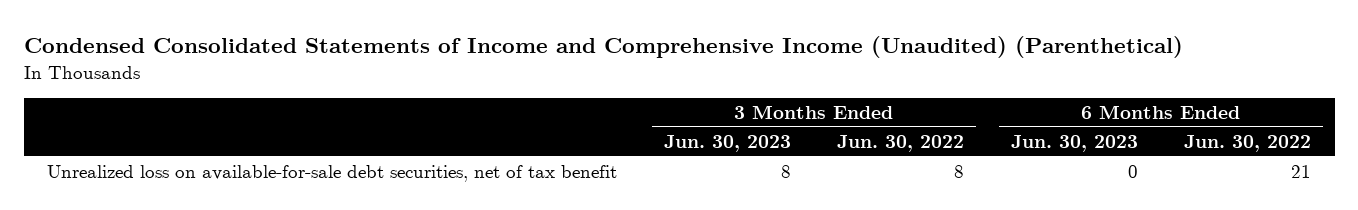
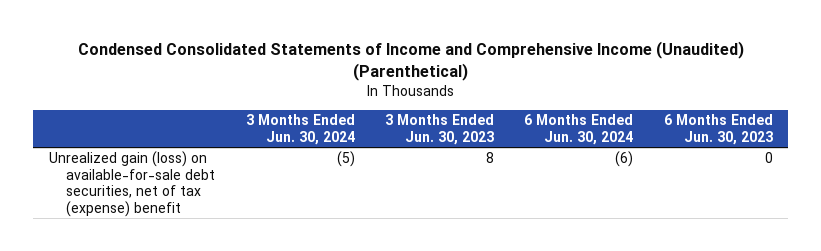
[837,134,965,152] Jun. 30, 2022 -> none
[1184,134,1312,152] Jun. 30, 2022 -> none
none -> [245,114,355,145] 3 Months Ended Jun. 30, 2024
none -> [524,114,634,145] 6 Months Ended Jun. 30, 2024
[46,165,617,183] Unrealized loss on available-for-sale debt securities, net of tax benefit -> [48,151,216,217] Unrealized gain (loss) on available-for-sale debt securities, net of tax (expense) benefit

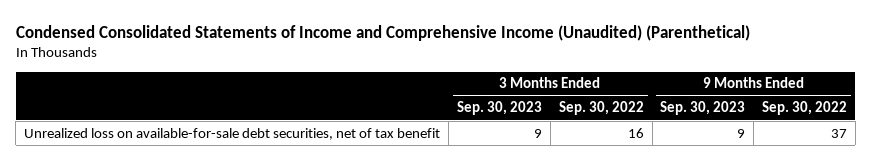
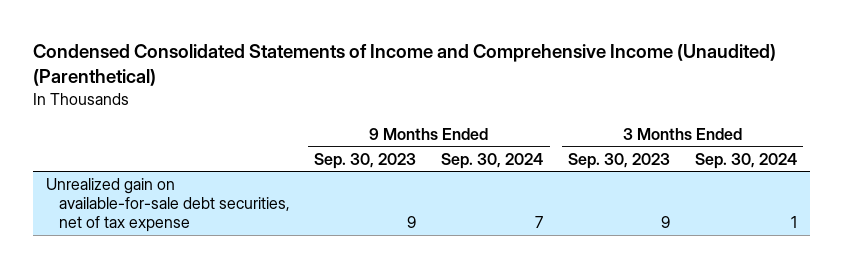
[558,101,644,116] Sep. 30, 2022 -> none
[762,101,848,116] Sep. 30, 2022 -> none
none -> [441,152,544,169] Sep. 30, 2024
none -> [695,152,798,169] Sep. 30, 2024
[24,127,441,140] Unrealized loss on available-for-sale debt securities, net of tax benefit -> [45,178,290,233] Unrealized gain on available-for-sale debt securities, net of tax expense

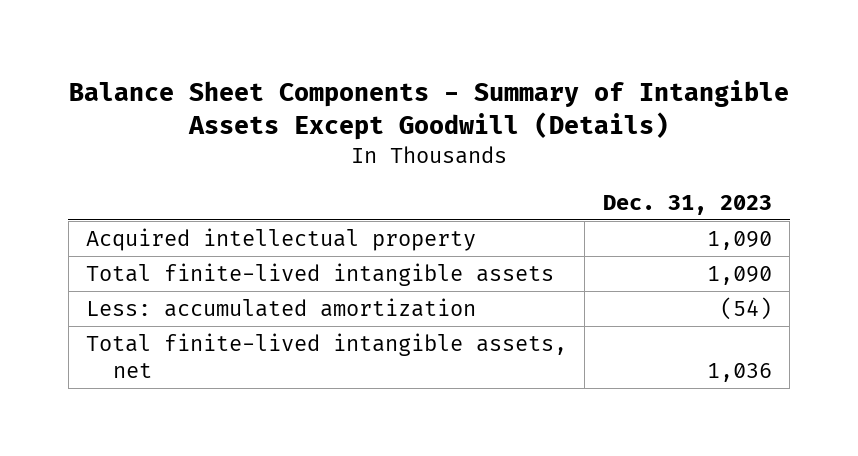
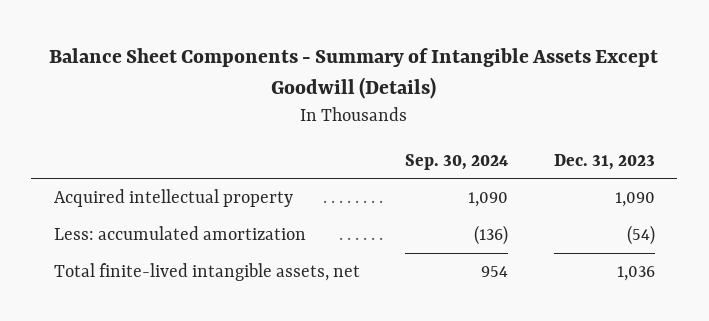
none -> [405,153,509,170] Sep. 30, 2024
[86,263,555,287] Total finite-lived intangible assets -> none

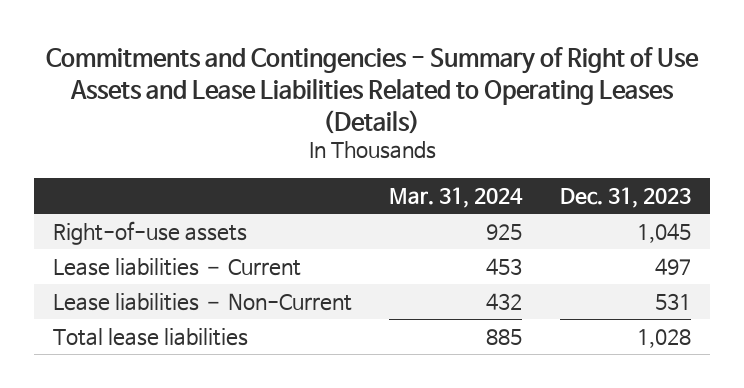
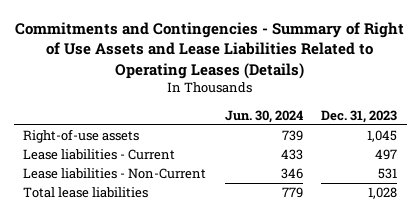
[389,186,524,208] Mar. 31, 2024 -> none
none -> [224,109,303,123] Jun. 30, 2024
[52,257,301,276] Lease liabilities － Current -> [22,149,175,161] Lease liabilities - Current
[52,292,352,311] Lease liabilities － Non-Current -> [22,168,206,180] Lease liabilities - Non-Current

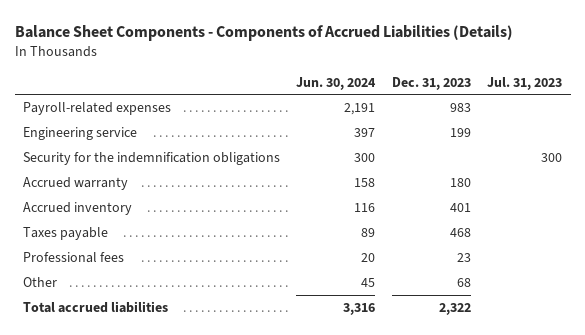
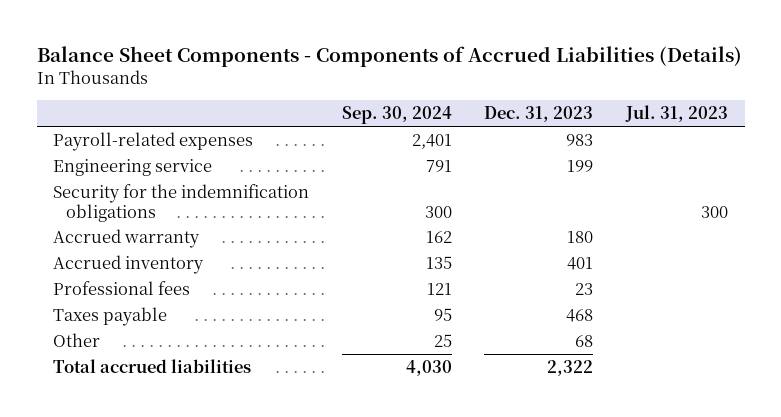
[296,76,377,90] Jun. 30, 2024 -> none
none -> [341,106,452,125] Sep. 30, 2024
[22,226,108,240] Taxes payable -> [53,306,168,326] Taxes payable

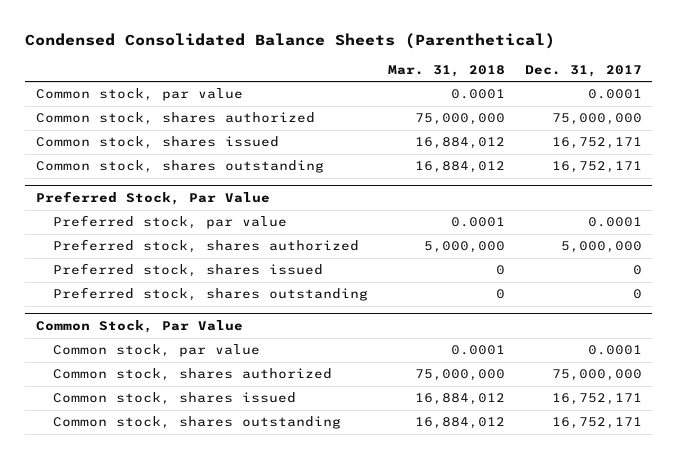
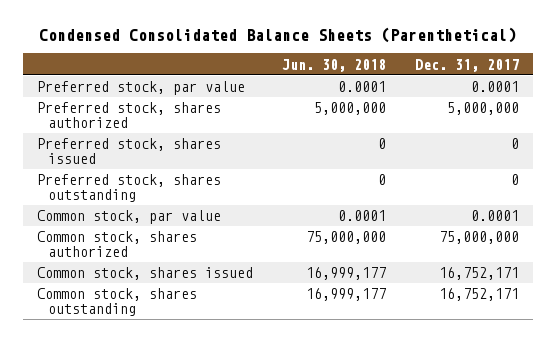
[388,64,506,77] Mar. 31, 2018 -> none
none -> [282,58,387,72] Jun. 30, 2018
[35,88,243,102] Common stock, par value -> none
[35,112,315,126] Common stock, shares authorized -> none
[35,136,279,150] Common stock, shares issued -> none
[35,160,324,174] Common stock, shares outstanding -> none
[35,191,270,206] Preferred Stock, Par Value -> none
[35,320,243,334] Common Stock, Par Value -> none

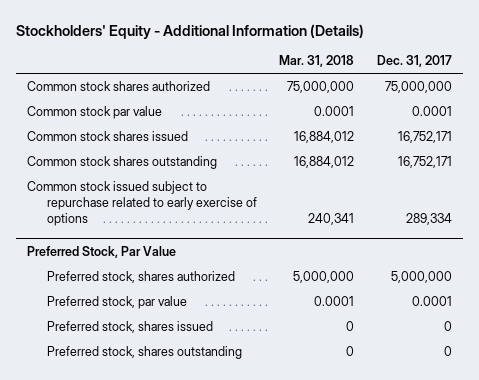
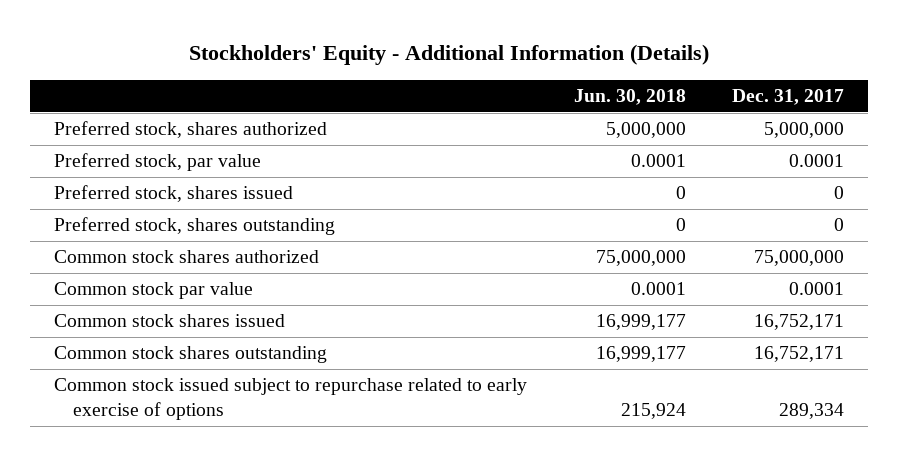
[279,55,355,68] Mar. 31, 2018 -> none
none -> [573,88,686,105] Jun. 30, 2018
none -> [53,121,327,139] Preferred stock, shares authorized
none -> [53,153,261,172] Preferred stock, par value
none -> [53,185,293,203] Preferred stock, shares issued
none -> [53,217,335,236] Preferred stock, shares outstanding
[27,246,177,259] Preferred Stock, Par Value -> none
[46,271,235,284] Preferred stock, shares authorized -> none
[46,296,187,310] Preferred stock, par value -> none
[46,321,213,334] Preferred stock, shares issued -> none
[46,346,242,360] Preferred stock, shares outstanding -> none

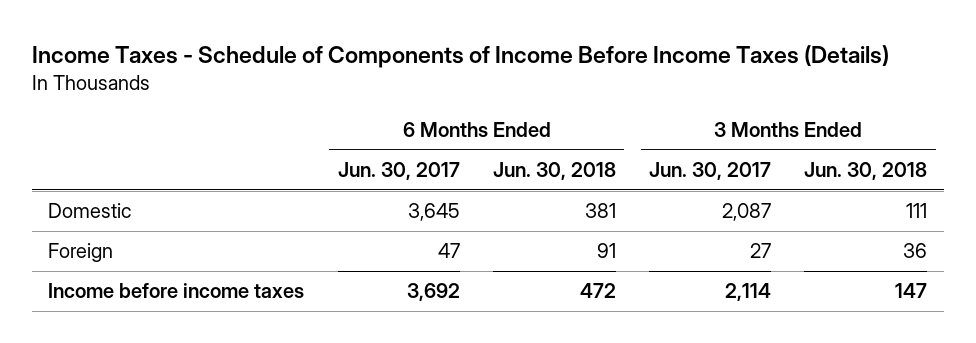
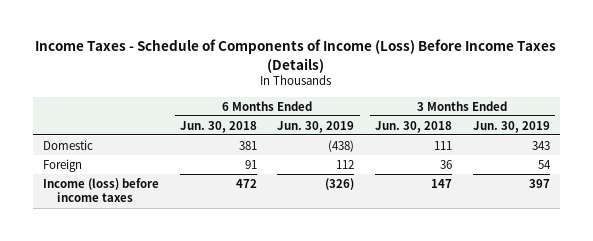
[31,44,889,68] Income Taxes - Schedule of Components of Income Before Income Taxes (Details) -> [35,39,557,73] Income Taxes - Schedule of Components of Income (Loss) Before Income Taxes (Details)
[337,161,460,180] Jun. 30, 2017 -> none
[649,161,772,180] Jun. 30, 2017 -> none
none -> [277,120,355,133] Jun. 30, 2019
none -> [472,120,550,133] Jun. 30, 2019
[48,283,305,299] Income before income taxes -> [43,177,160,203] Income (loss) before income taxes

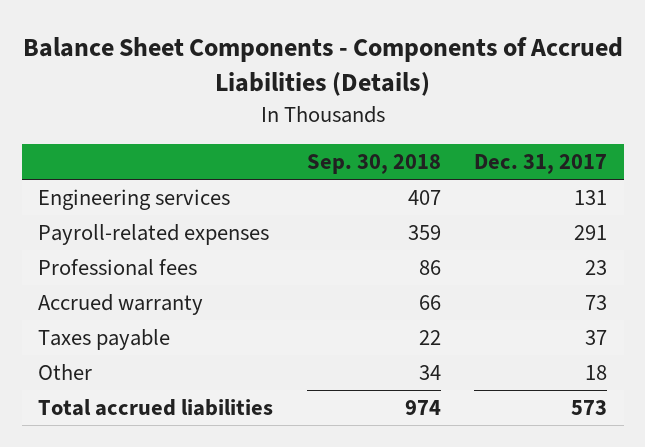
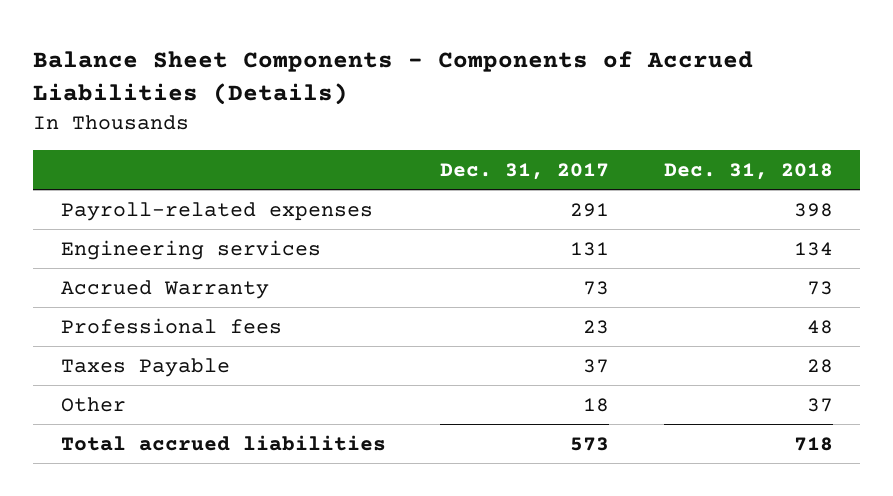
[306,154,441,175] Sep. 30, 2018 -> none
none -> [663,163,833,181] Dec. 31, 2018
[38,189,231,211] Engineering services -> [60,239,321,260] Engineering services
none -> [60,279,269,299] Accrued Warranty
[38,294,204,316] Accrued warranty -> none
[38,329,171,351] Taxes payable -> [60,357,230,377] Taxes Payable

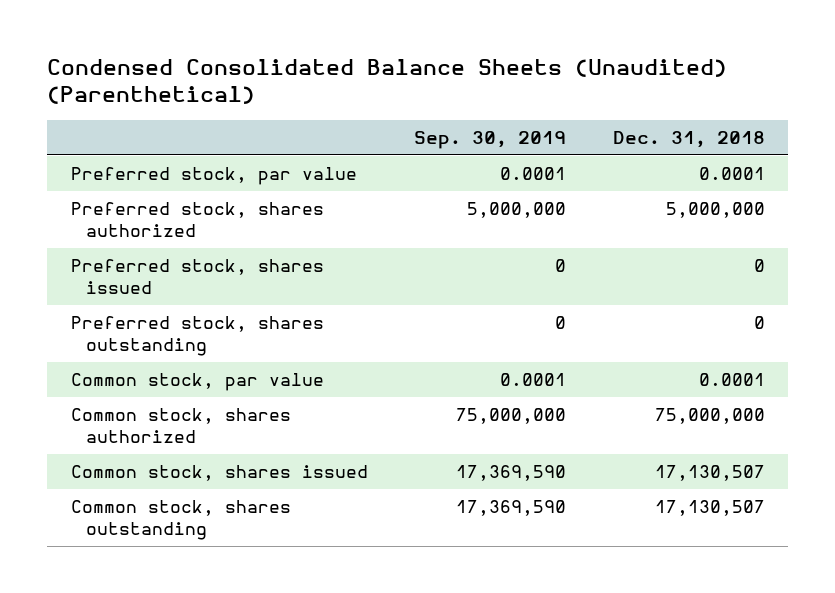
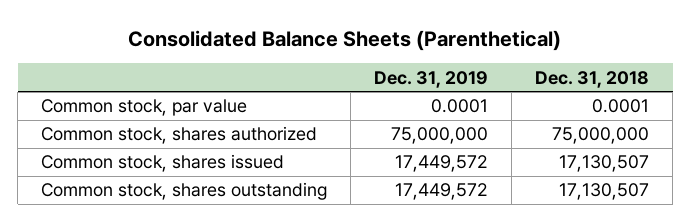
[47,58,728,105] Condensed Consolidated Balance Sheets (Unaudited) (Parenthetical) -> [128,29,562,51] Consolidated Balance Sheets (Parenthetical)
[414,131,567,150] Sep. 30, 2019 -> none
none -> [374,70,489,88] Dec. 31, 2019
[70,167,357,186] Preferred stock, par value -> none
[70,202,324,238] Preferred stock, shares authorized -> none
[70,259,324,295] Preferred stock, shares issued -> none
[70,316,324,357] Preferred stock, shares outstanding -> none

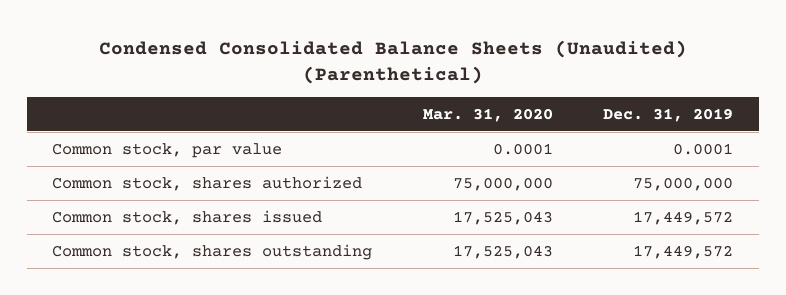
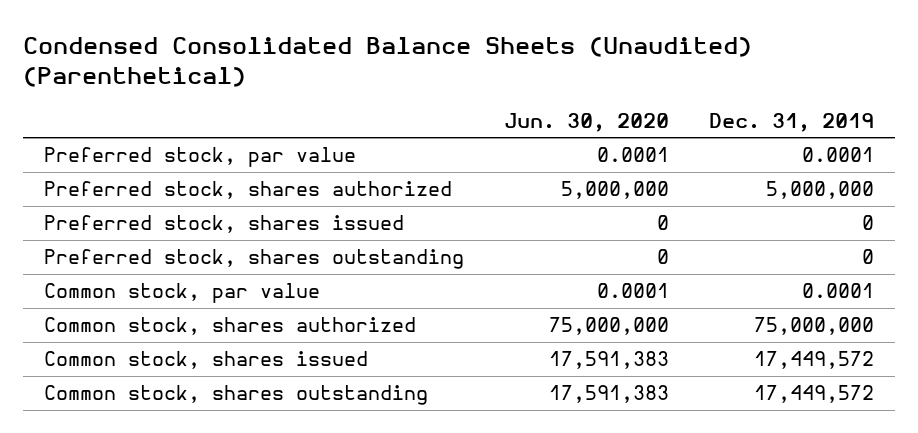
[422,107,553,122] Mar. 31, 2020 -> none
none -> [503,112,669,132] Jun. 30, 2020
none -> [43,147,356,168] Preferred stock, par value
none -> [43,181,452,200] Preferred stock, shares authorized
none -> [43,215,404,234] Preferred stock, shares issued
none -> [43,249,464,270] Preferred stock, shares outstanding

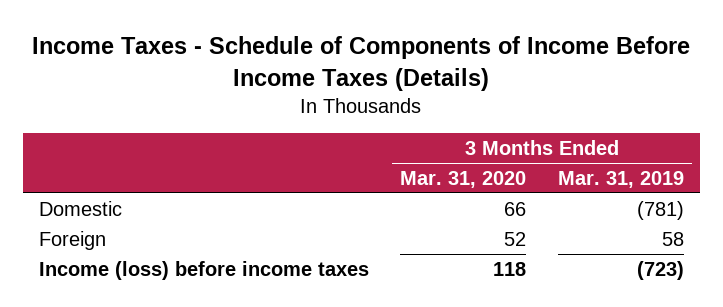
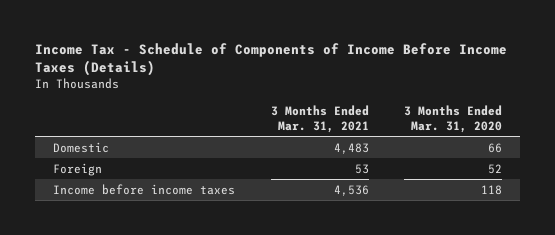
[32,36,691,91] Income Taxes - Schedule of Components of Income Before Income Taxes (Details) -> [35,42,508,77] Income Tax - Schedule of Components of Income Before Income Taxes (Details)
[558,170,685,188] Mar. 31, 2019 -> none
none -> [270,105,369,133] 3 Months Ended Mar. 31, 2021
[38,260,369,280] Income (loss) before income taxes -> [53,183,236,195] Income before income taxes

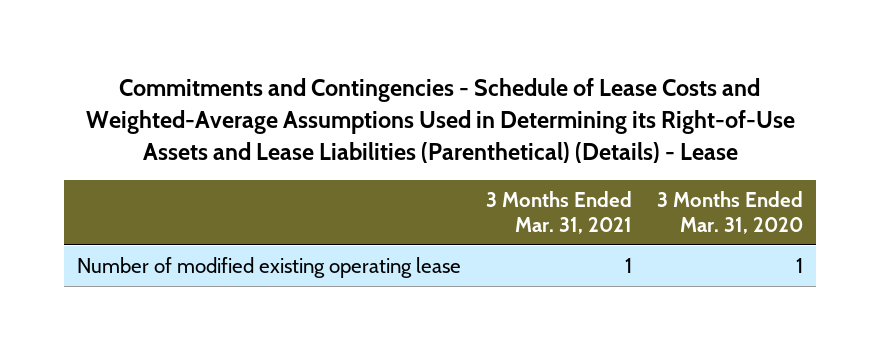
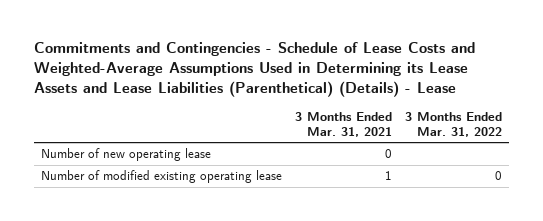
[85,78,795,163] Commitments and Contingencies - Schedule of Lease Costs and Weighted-Average Assumptions Used in Determining its Right-of-Use Assets and Lease Liabilities (Parenthetical) (Details) - Lease -> [33,42,475,97] Commitments and Contingencies - Schedule of Lease Costs and Weighted-Average Assumptions Used in Determining its Lease Assets and Lease Liabilities (Parenthetical) (Details) - Lease
[657,191,804,234] 3 Months Ended Mar. 31, 2020 -> none
none -> [405,111,503,137] 3 Months Ended Mar. 31, 2022
none -> [40,148,211,162] Number of new operating lease

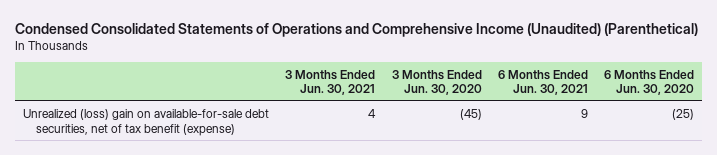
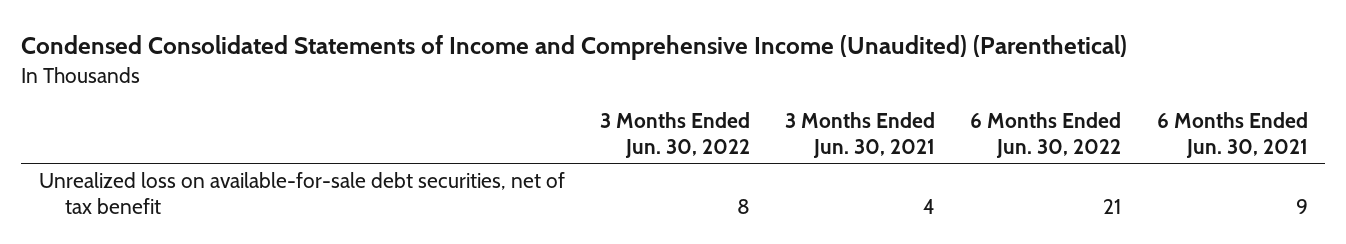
[14,22,698,37] Condensed Consolidated Statements of Operations and Comprehensive Income (Unaudited) (Parenthetical) -> [21,35,1128,61] Condensed Consolidated Statements of Income and Comprehensive Income (Unaudited) (Parenthetical)
[391,69,482,96] 3 Months Ended Jun. 30, 2020 -> none
[604,69,695,96] 6 Months Ended Jun. 30, 2020 -> none
none -> [599,112,750,158] 3 Months Ended Jun. 30, 2022
none -> [970,112,1122,158] 6 Months Ended Jun. 30, 2022
[23,109,270,136] Unrealized (loss) gain on available-for-sale debt securities, net of tax benefit (expense) -> [38,172,565,214] Unrealized loss on available-for-sale debt securities, net of tax benefit

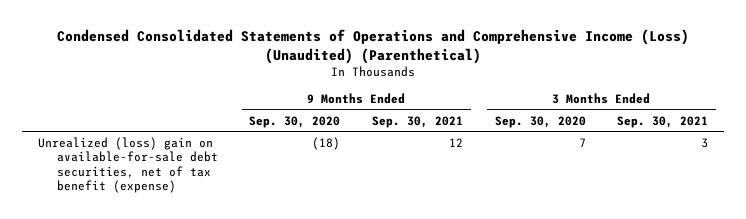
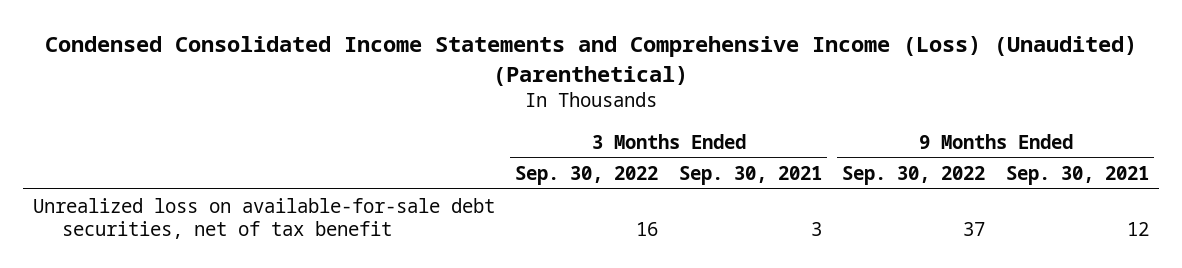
[57,29,690,64] Condensed Consolidated Statements of Operations and Comprehensive Income (Loss) (Unaudited) (Parenthetical) -> [44,36,1137,86] Condensed Consolidated Income Statements and Comprehensive Income (Loss) (Unaudited) (Parenthetical)
[249,115,341,128] Sep. 30, 2020 -> none
[494,115,586,128] Sep. 30, 2020 -> none
none -> [515,166,659,186] Sep. 30, 2022
none -> [842,166,986,186] Sep. 30, 2022
[37,136,218,194] Unrealized (loss) gain on available-for-sale debt securities, net of tax benefit (expense) -> [32,197,495,239] Unrealized loss on available-for-sale debt securities, net of tax benefit

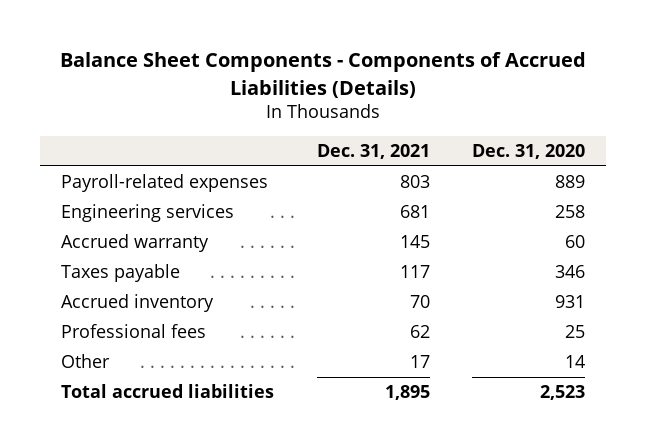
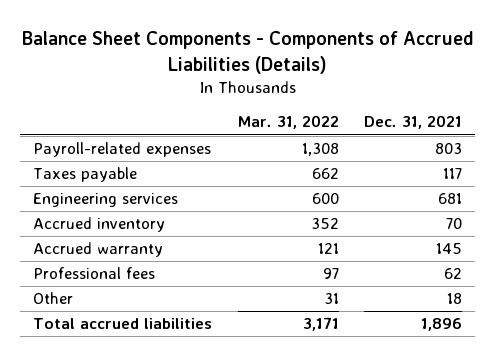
[471,143,585,159] Dec. 31, 2020 -> none
none -> [237,115,339,130] Mar. 31, 2022
[61,204,235,223] Engineering services -> [32,193,178,208] Engineering services
[61,234,210,253] Accrued warranty -> [32,242,163,258] Accrued warranty
[409,355,430,369] 17 -> [447,293,463,305] 18
[384,385,430,401] 1,895 -> [421,318,463,332] 1,896

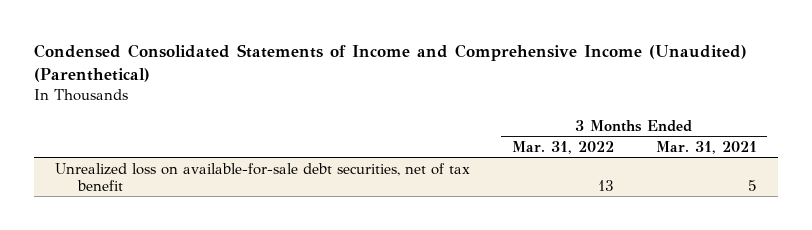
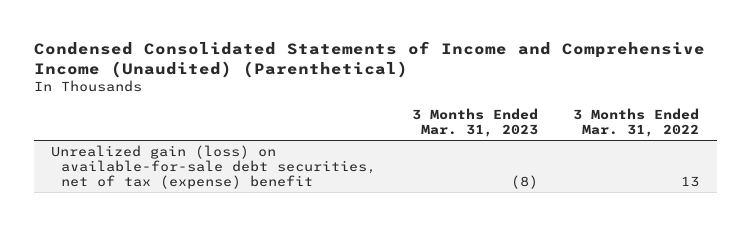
[655,140,757,154] Mar. 31, 2021 -> none
none -> [411,108,538,138] 3 Months Ended Mar. 31, 2023
[54,162,470,191] Unrealized loss on available-for-sale debt securities, net of tax benefit -> [51,145,377,190] Unrealized gain (loss) on available-for-sale debt securities, net of tax (expense) benefit

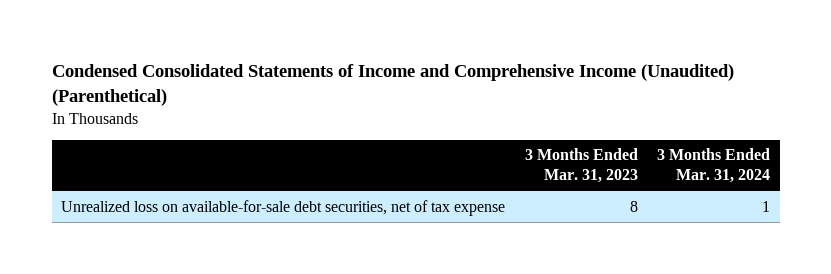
[573,108,700,138] 3 Months Ended Mar. 31, 2022 -> none
none -> [657,148,771,183] 3 Months Ended Mar. 31, 2024
[51,145,377,190] Unrealized gain (loss) on available-for-sale debt securities, net of tax (expense) benefit -> [61,199,506,216] Unrealized loss on available-for-sale debt securities, net of tax expense
[510,175,538,190] (8) -> [629,200,638,212] 8

